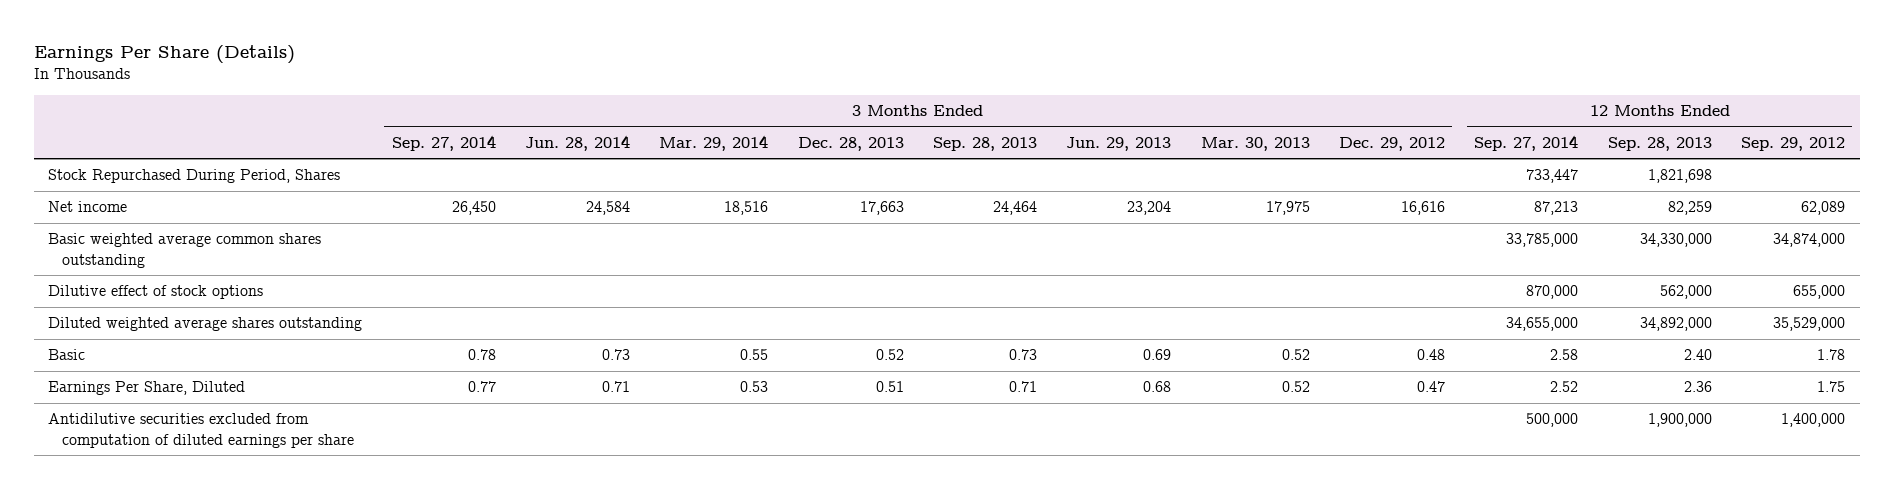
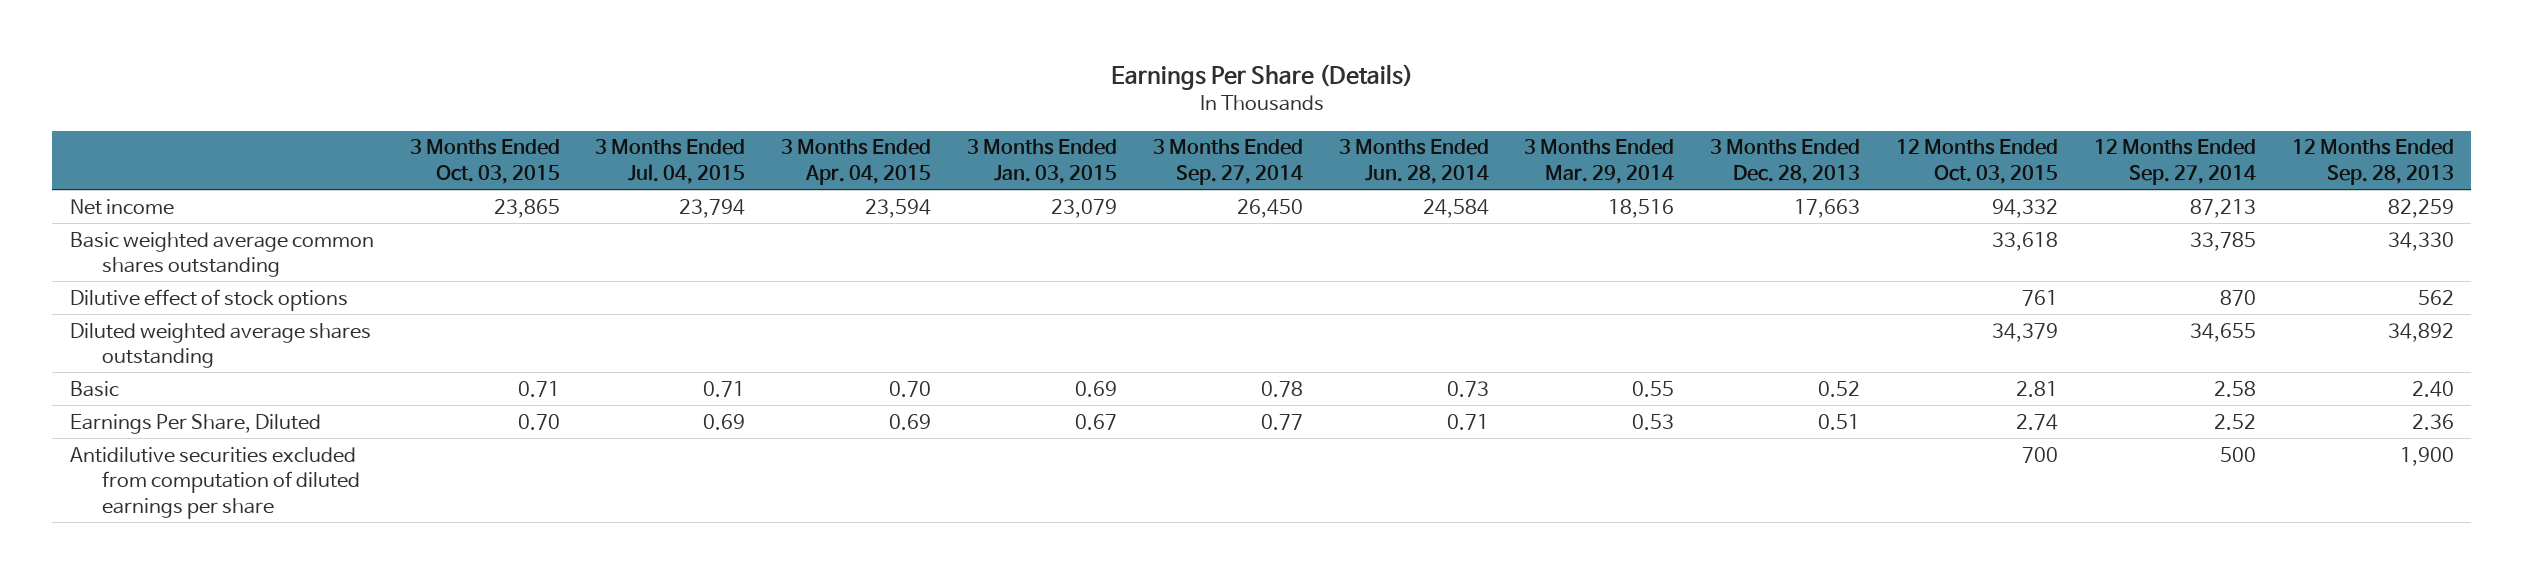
[932,136,1037,151] Sep. 28, 2013 -> none
[1066,136,1172,151] Jun. 29, 2013 -> none
[1200,136,1310,151] Mar. 30, 2013 -> none
[1338,136,1445,151] Dec. 29, 2012 -> none
[1740,136,1845,151] Sep. 29, 2012 -> none
none -> [409,139,560,185] 3 Months Ended Oct. 03, 2015
none -> [595,139,746,185] 3 Months Ended Jul. 04, 2015
none -> [781,139,932,186] 3 Months Ended Apr. 04, 2015
none -> [966,139,1117,185] 3 Months Ended Jan. 03, 2015
none -> [1895,139,2058,185] 12 Months Ended Oct. 03, 2015
[48,169,341,184] Stock Repurchased During Period, Shares -> none
[1506,233,1579,248] 33,785,000 -> [2189,231,2256,251] 33,785
[1639,233,1712,248] 34,330,000 -> [2387,231,2454,251] 34,330
[1526,285,1579,300] 870,000 -> [2219,289,2256,306] 870
[1659,285,1712,300] 562,000 -> [2417,289,2454,305] 562
[1506,317,1579,332] 34,655,000 -> [2189,322,2256,342] 34,655
[1639,317,1712,332] 34,892,000 -> [2387,322,2454,342] 34,892
[1526,413,1579,428] 500,000 -> [2219,446,2256,462] 500
[1647,413,1712,428] 1,900,000 -> [2399,446,2454,466] 1,900

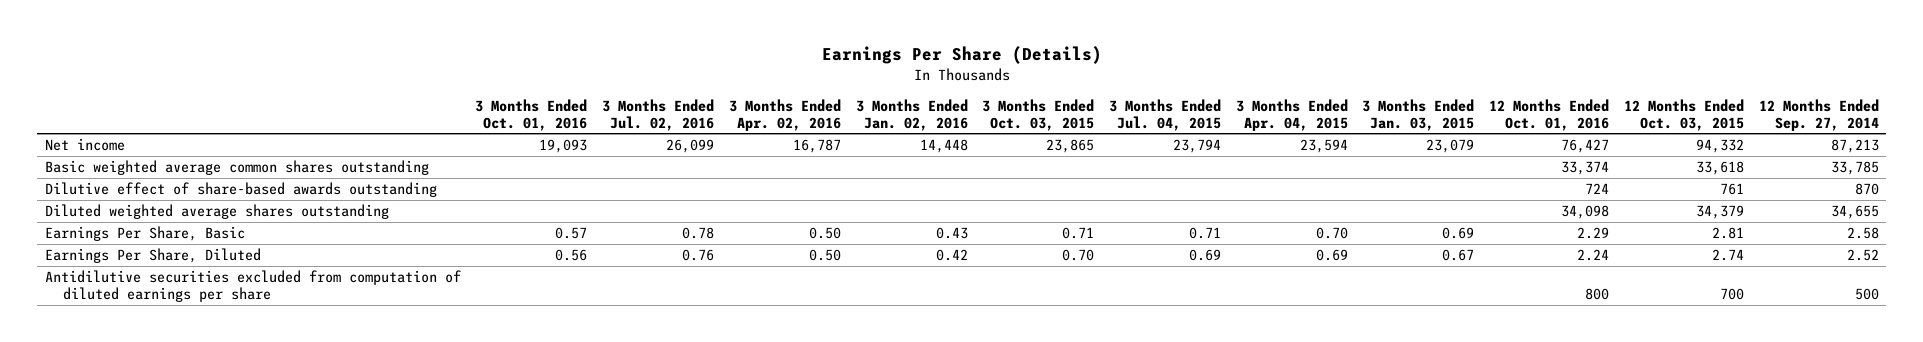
[1152,139,1303,186] 3 Months Ended Sep. 27, 2014 -> none
[1338,139,1489,185] 3 Months Ended Jun. 28, 2014 -> none
[1524,139,1675,185] 3 Months Ended Mar. 29, 2014 -> none
[1710,139,1861,185] 3 Months Ended Dec. 28, 2013 -> none
[2291,139,2454,186] 12 Months Ended Sep. 28, 2013 -> none
none -> [475,98,588,131] 3 Months Ended Oct. 01, 2016
none -> [602,98,715,131] 3 Months Ended Jul. 02, 2016
none -> [728,98,841,131] 3 Months Ended Apr. 02, 2016
none -> [855,98,968,131] 3 Months Ended Jan. 02, 2016
none -> [1489,98,1610,131] 12 Months Ended Oct. 01, 2016
[69,288,348,311] Dilutive effect of stock options -> [44,182,437,198] Dilutive effect of share-based awards outstanding
[69,380,119,397] Basic -> [44,226,245,242] Earnings Per Share, Basic

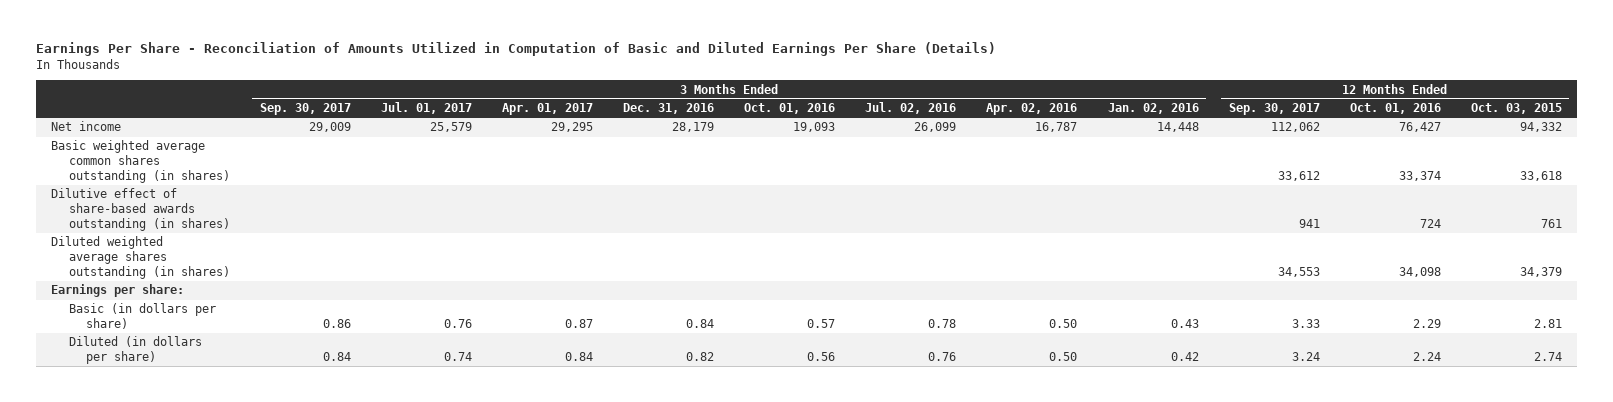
[821,46,1102,65] Earnings Per Share (Details) -> [35,42,996,57] Earnings Per Share - Reconciliation of Amounts Utilized in Computation of Basic and Diluted Earnings Per Share (Details)
[982,98,1095,131] 3 Months Ended Oct. 03, 2015 -> none
[1108,98,1221,131] 3 Months Ended Jul. 04, 2015 -> none
[1235,98,1348,131] 3 Months Ended Apr. 04, 2015 -> none
[1362,98,1475,131] 3 Months Ended Jan. 03, 2015 -> none
[1758,98,1879,131] 12 Months Ended Sep. 27, 2014 -> none
none -> [259,103,351,116] Sep. 30, 2017
none -> [380,102,472,115] Jul. 01, 2017
none -> [501,103,593,116] Apr. 01, 2017
none -> [623,103,715,115] Dec. 31, 2016
none -> [1228,103,1320,116] Sep. 30, 2017
[44,270,461,303] Antidilutive securities excluded from computation of diluted earnings per share -> none
[44,160,429,176] Basic weighted average common shares outstanding -> [50,140,230,183] Basic weighted average common shares outstanding (in shares)
[44,182,437,198] Dilutive effect of share-based awards outstanding -> [50,188,230,231] Dilutive effect of share-based awards outstanding (in shares)
[44,204,389,220] Diluted weighted average shares outstanding -> [50,236,230,279] Diluted weighted average shares outstanding (in shares)
none -> [50,284,184,298] Earnings per share:
[44,226,245,242] Earnings Per Share, Basic -> [68,303,216,330] Basic (in dollars per share)
[44,248,261,264] Earnings Per Share, Diluted -> [68,336,202,365] Diluted (in dollars per share)

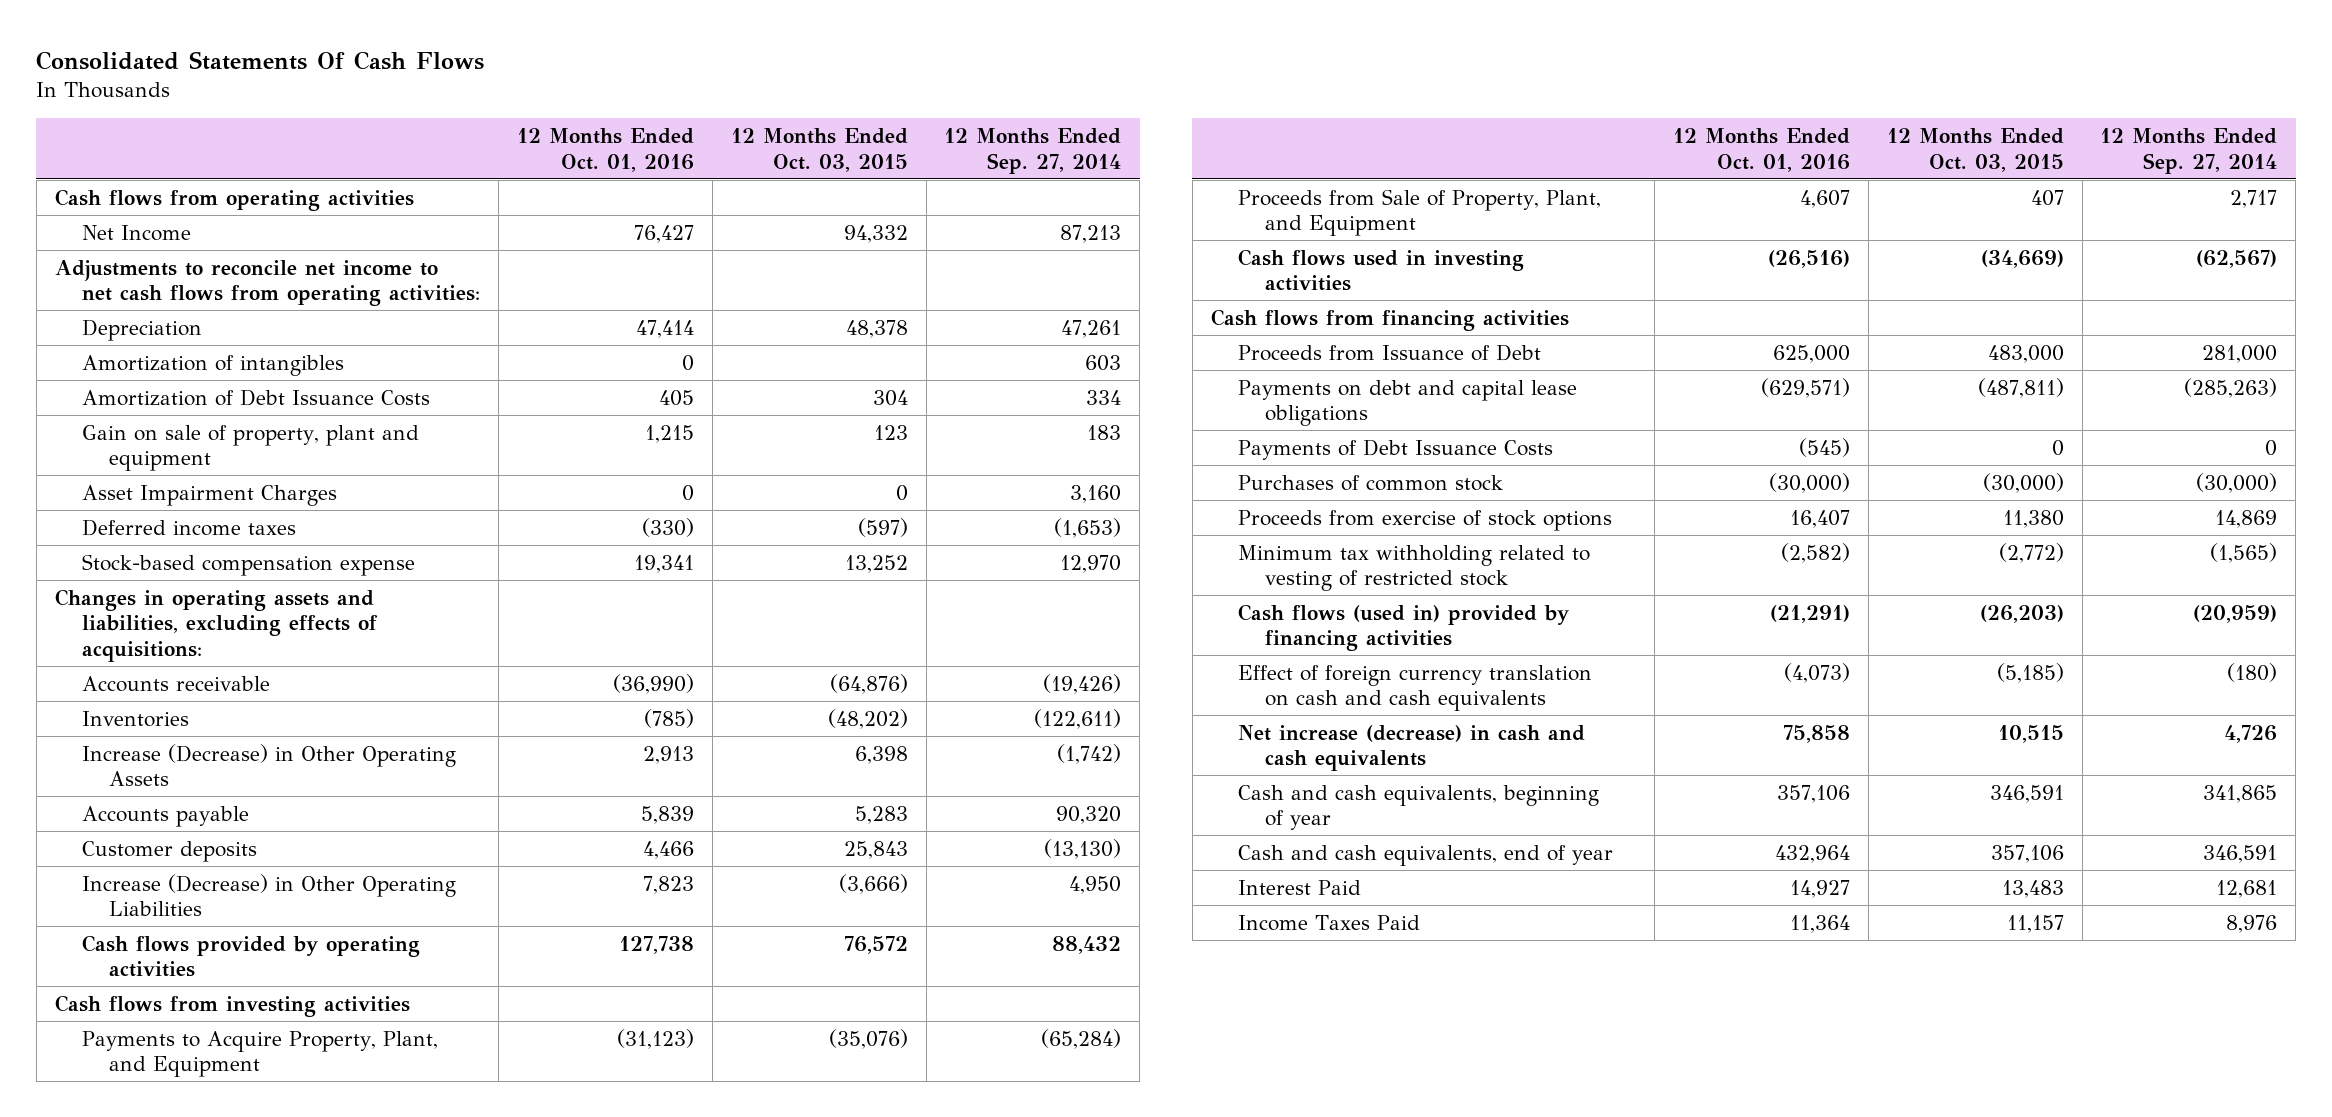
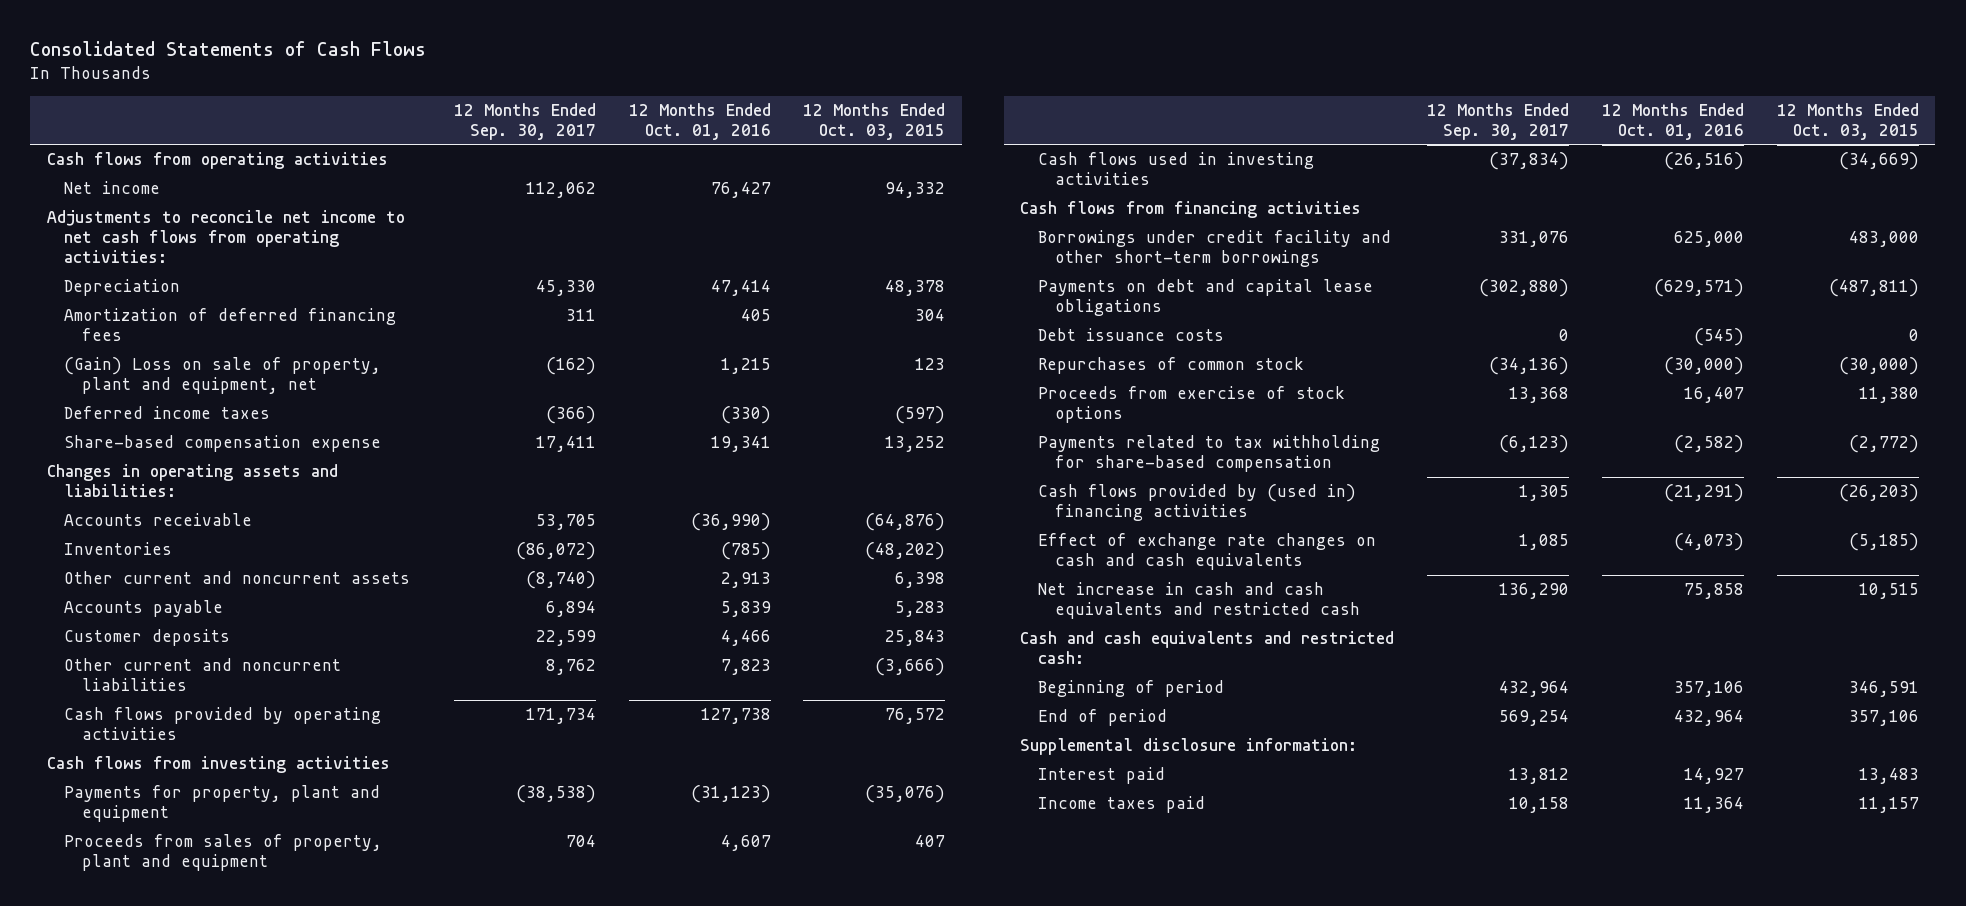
[36,51,485,71] Consolidated Statements Of Cash Flows -> [30,41,427,57] Consolidated Statements of Cash Flows
[944,128,1122,174] 12 Months Ended Sep. 27, 2014 -> none
none -> [453,102,596,140] 12 Months Ended Sep. 30, 2017
[82,224,192,241] Net Income -> [64,181,161,195] Net income
[82,354,345,376] Amortization of intangibles -> none
[82,484,338,506] Asset Impairment Charges -> none
[82,388,431,406] Amortization of Debt Issuance Costs -> [64,308,397,342] Amortization of deferred financing fees
[82,424,420,472] Gain on sale of property, plant and equipment -> [64,357,382,395] (Gain) Loss on sale of property, plant and equipment, net
[82,553,416,576] Stock-based compensation expense -> [64,435,382,453] Share-based compensation expense
[54,588,379,662] Changes in operating assets and liabilities, excluding effects of acquisitions: -> [46,464,338,498] Changes in operating assets and liabilities:
[82,743,457,787] Increase (Decrease) in Other Operating Assets -> [64,571,411,585] Other current and noncurrent assets
[82,873,457,917] Increase (Decrease) in Other Operating Liabilities -> [64,658,342,692] Other current and noncurrent liabilities
[82,1030,439,1078] Payments to Acquire Property, Plant, and Equipment -> [64,785,381,823] Payments for property, plant and equipment
[1238,188,1602,237] Proceeds from Sale of Property, Plant, and Equipment -> [64,834,383,872] Proceeds from sales of property, plant and equipment
[1238,343,1542,361] Proceeds from Issuance of Debt -> [1037,230,1391,268] Borrowings under credit facility and other short-term borrowings
[1238,438,1554,460] Payments of Debt Issuance Costs -> [1037,328,1224,342] Debt issuance costs
[1238,474,1504,491] Purchases of common stock -> [1037,357,1304,375] Repurchases of common stock
[1238,544,1591,592] Minimum tax withholding related to vesting of restricted stock -> [1037,435,1380,473] Payments related to tax withholding for share-based compensation
[1238,603,1570,652] Cash flows (used in) provided by financing activities -> [1037,484,1356,522] Cash flows provided by (used in) financing activities
[1238,664,1593,712] Effect of foreign currency translation on cash and cash equivalents -> [1037,533,1376,571] Effect of exchange rate changes on cash and cash equivalents
[1238,724,1586,772] Net increase (decrease) in cash and cash equivalents -> [1037,582,1361,620] Net increase in cash and cash equivalents and restricted cash
none -> [1020,631,1395,665] Cash and cash equivalents and restricted cash:
[1238,784,1600,831] Cash and cash equivalents, beginning of year -> [1037,680,1224,698] Beginning of period
[1238,844,1614,866] Cash and cash equivalents, end of year -> [1037,709,1167,727] End of period
none -> [1020,738,1358,756] Supplemental disclosure information:
[1238,879,1362,895] Interest Paid -> [1037,767,1165,785] Interest paid
[1238,914,1421,931] Income Taxes Paid -> [1037,796,1205,814] Income taxes paid

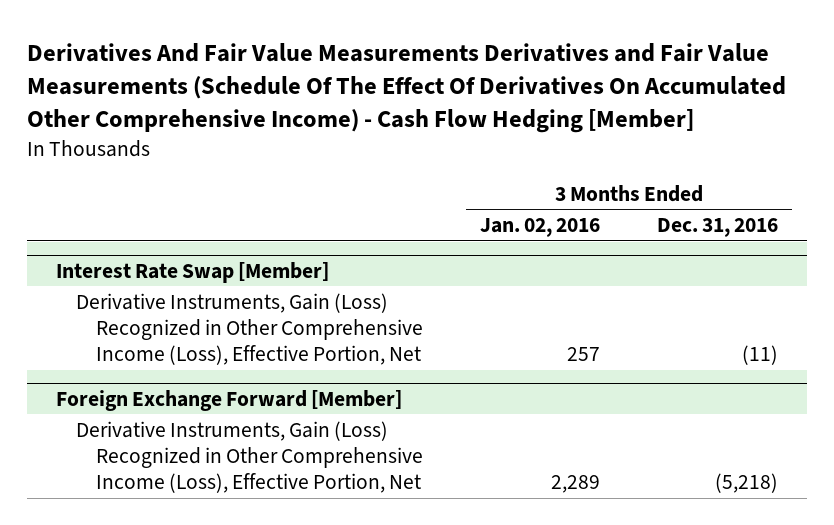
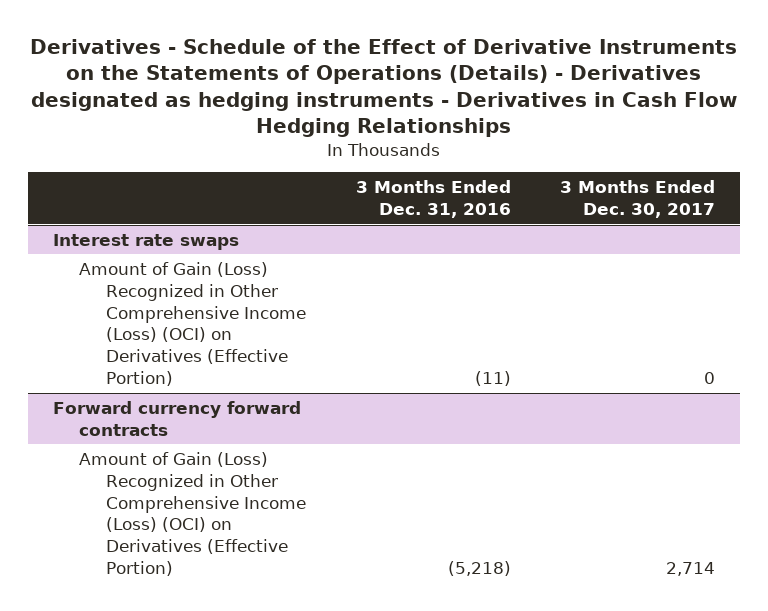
[27,42,787,134] Derivatives And Fair Value Measurements Derivatives and Fair Value Measurements (Schedule Of The Effect Of Derivatives On Accumulated Other Comprehensive Income) - Cash Flow Hedging [Member] -> [30,39,738,137] Derivatives - Schedule of the Effect of Derivative Instruments on the Statements of Operations (Details) - Derivatives designated as hedging instruments - Derivatives in Cash Flow Hedging Relationships
[479,218,600,238] Jan. 02, 2016 -> none
none -> [560,180,716,219] 3 Months Ended Dec. 30, 2017
[55,261,329,283] Interest Rate Swap [Member] -> [52,233,239,250] Interest rate swaps
[75,292,423,366] Derivative Instruments, Gain (Loss) Recognized in Other Comprehensive Income (Loss), Effective Portion, Net -> [79,261,306,387] Amount of Gain (Loss) Recognized in Other Comprehensive Income (Loss) (OCI) on Derivatives (Effective Portion)
[55,389,402,411] Foreign Exchange Forward [Member] -> [52,400,301,436] Forward currency forward contracts
[75,420,423,494] Derivative Instruments, Gain (Loss) Recognized in Other Comprehensive Income (Loss), Effective Portion, Net -> [79,451,306,577] Amount of Gain (Loss) Recognized in Other Comprehensive Income (Loss) (OCI) on Derivatives (Effective Portion)

